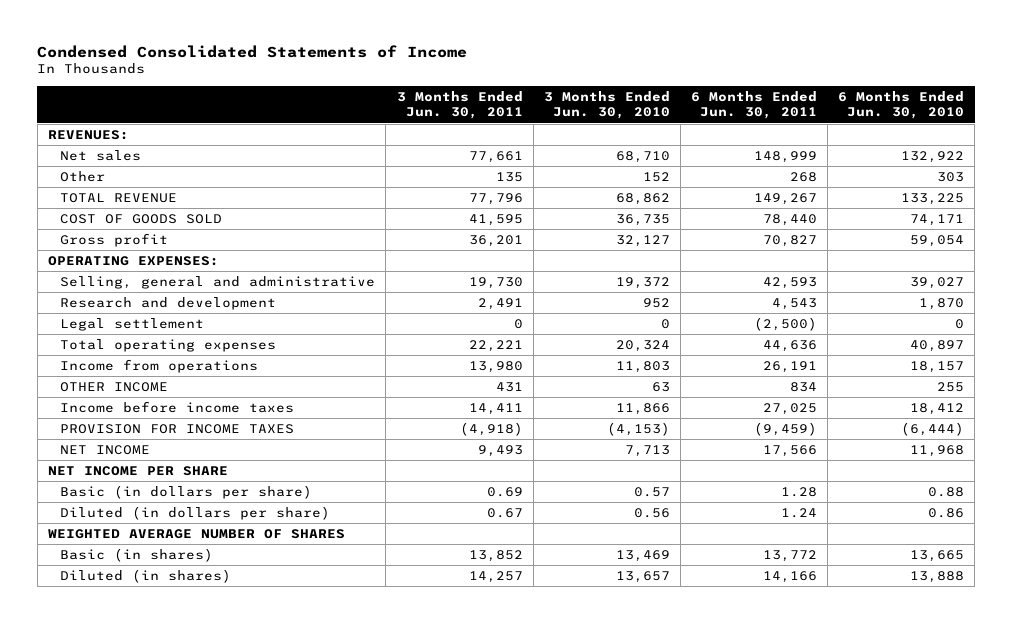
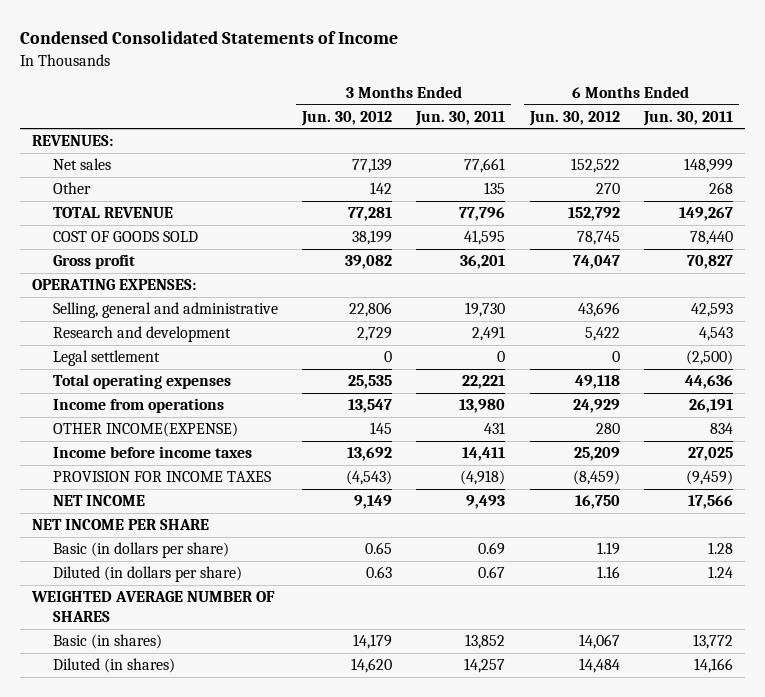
[543,90,670,120] 3 Months Ended Jun. 30, 2010 -> none
[838,90,965,120] 6 Months Ended Jun. 30, 2010 -> none
none -> [300,110,392,126] Jun. 30, 2012
none -> [528,110,620,126] Jun. 30, 2012
[60,382,169,393] OTHER INCOME -> [52,422,238,438] OTHER INCOME(EXPENSE)

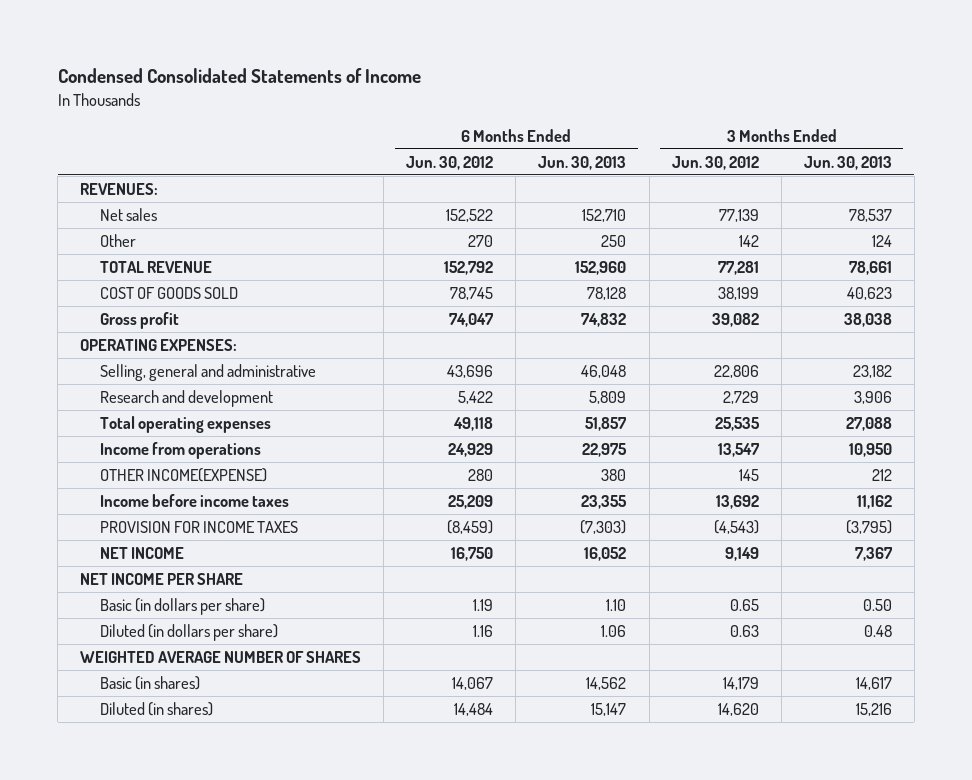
[415,110,506,126] Jun. 30, 2011 -> none
[642,110,733,126] Jun. 30, 2011 -> none
none -> [538,155,627,170] Jun. 30, 2013
none -> [803,155,892,170] Jun. 30, 2013
[52,350,160,367] Legal settlement -> none

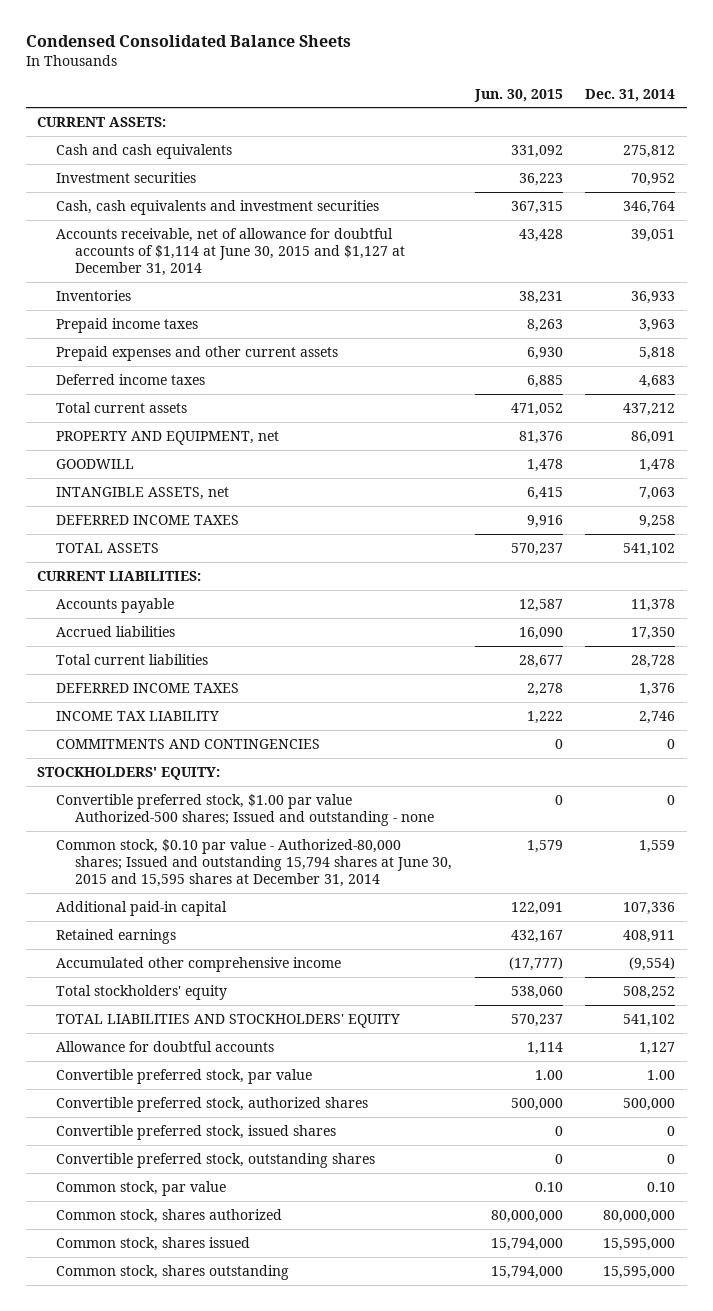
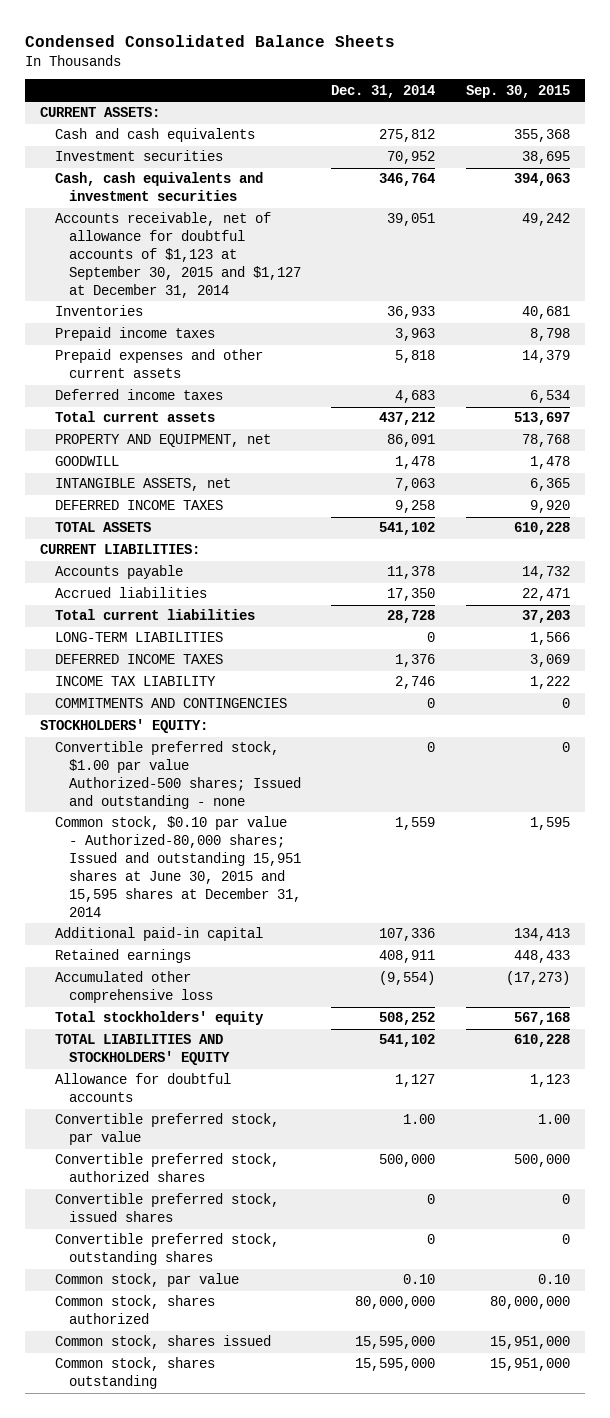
[473,88,563,102] Jun. 30, 2015 -> none
none -> [465,84,570,98] Sep. 30, 2015
[56,227,406,277] Accounts receivable, net of allowance for doubtful accounts of $1,114 at June 30, 2015 and $1,127 at December 31, 2014 -> [54,212,302,298] Accounts receivable, net of allowance for doubtful accounts of $1,123 at September 30, 2015 and $1,127 at December 31, 2014
none -> [54,632,223,643] LONG-TERM LIABILITIES
[56,838,453,888] Common stock, $0.10 par value - Authorized-80,000 shares; Issued and outstanding 15,794 shares at June 30, 2015 and 15,595 shares at December 31, 2014 -> [54,816,302,917] Common stock, $0.10 par value - Authorized-80,000 shares; Issued and outstanding 15,951 shares at June 30, 2015 and 15,595 shares at December 31, 2014
[56,956,342,972] Accumulated other comprehensive income -> [54,971,214,1004] Accumulated other comprehensive loss

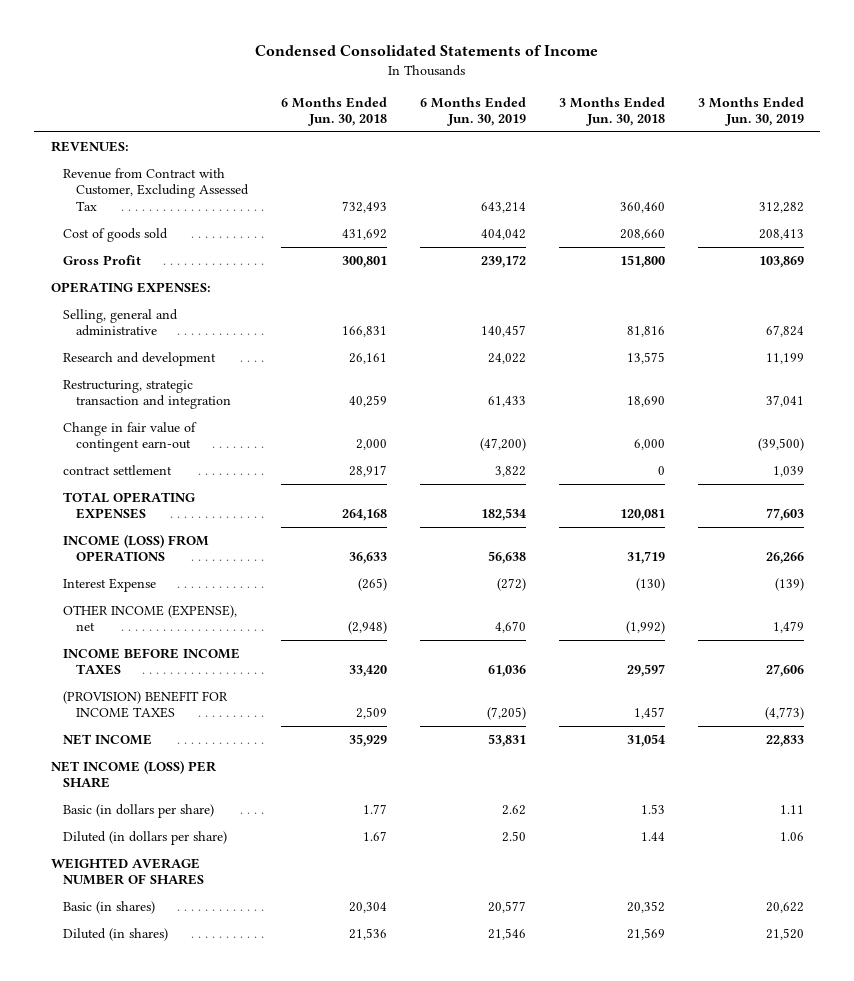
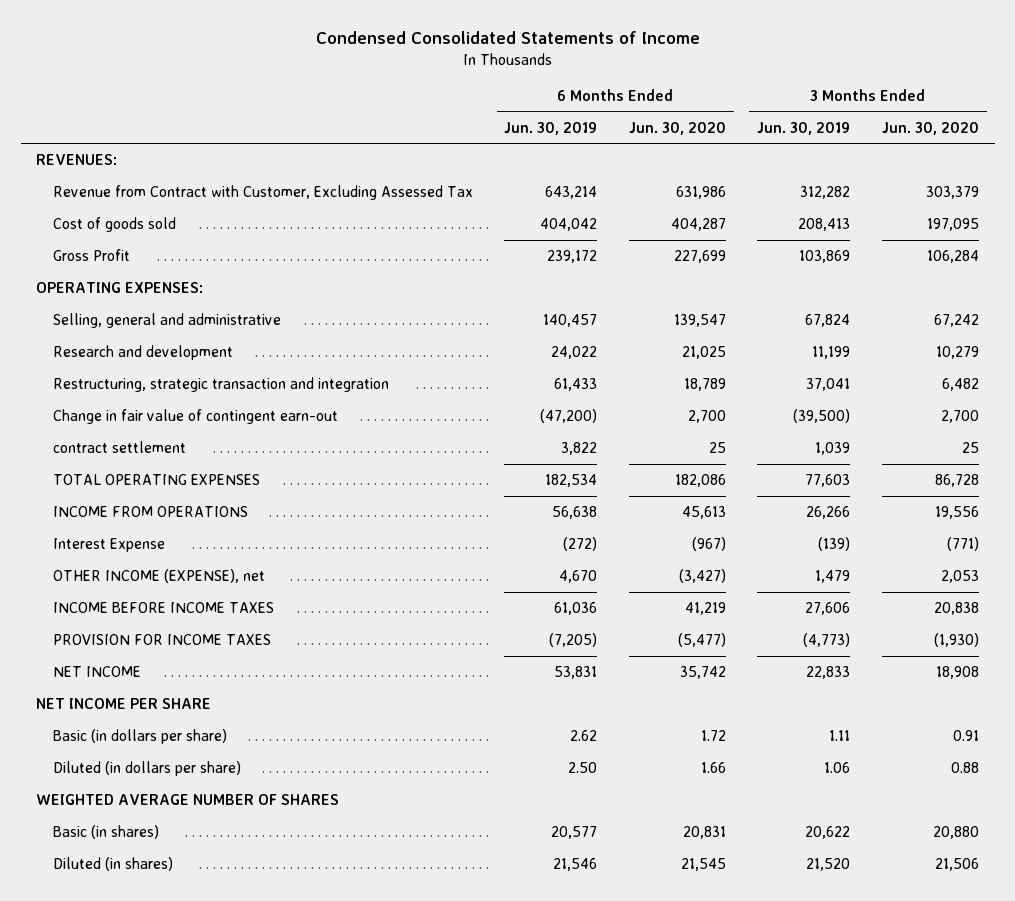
[280,96,387,127] 6 Months Ended Jun. 30, 2018 -> none
[558,96,665,127] 3 Months Ended Jun. 30, 2018 -> none
none -> [628,121,726,135] Jun. 30, 2020
none -> [881,121,979,135] Jun. 30, 2020
[63,533,210,563] INCOME (LOSS) FROM OPERATIONS -> [52,505,248,517] INCOME FROM OPERATIONS
[63,690,229,719] (PROVISION) BENEFIT FOR INCOME TAXES -> [52,633,271,645] PROVISION FOR INCOME TAXES
[50,759,216,789] NET INCOME (LOSS) PER SHARE -> [36,697,212,709] NET INCOME PER SHARE

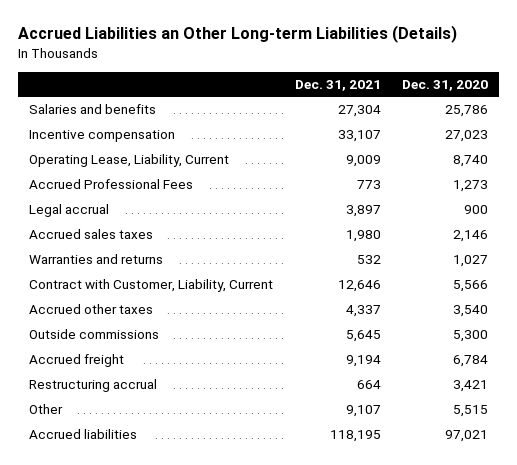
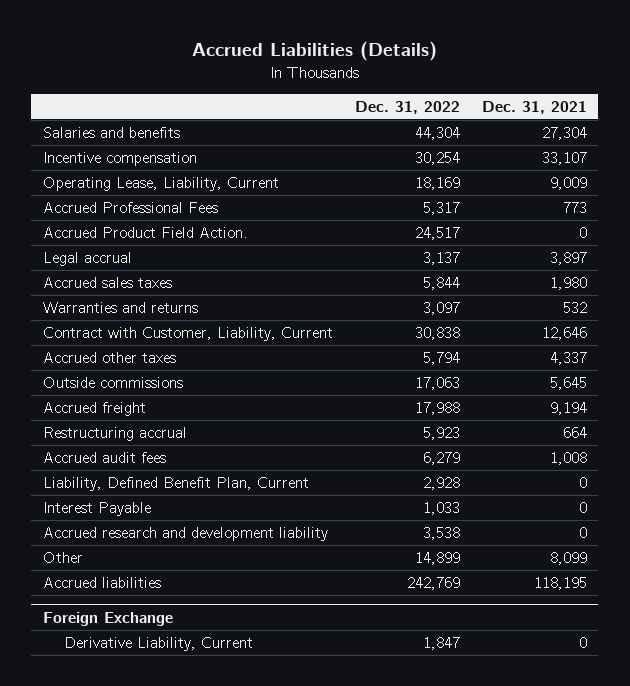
[18,25,458,44] Accrued Liabilities an Other Long-term Liabilities (Details) -> [191,41,437,62] Accrued Liabilities (Details)
[402,79,489,91] Dec. 31, 2020 -> none
none -> [354,100,460,114] Dec. 31, 2022
none -> [42,226,248,238] Accrued Product Field Action.
none -> [42,451,166,463] Accrued audit fees
none -> [42,476,309,491] Liability, Defined Benefit Plan, Current
none -> [42,501,151,516] Interest Payable
none -> [42,526,328,541] Accrued research and development liability
[345,405,381,418] 9,107 -> [550,551,588,565] 8,099
none -> [42,611,173,626] Foreign Exchange
none -> [63,636,253,651] Derivative Liability, Current

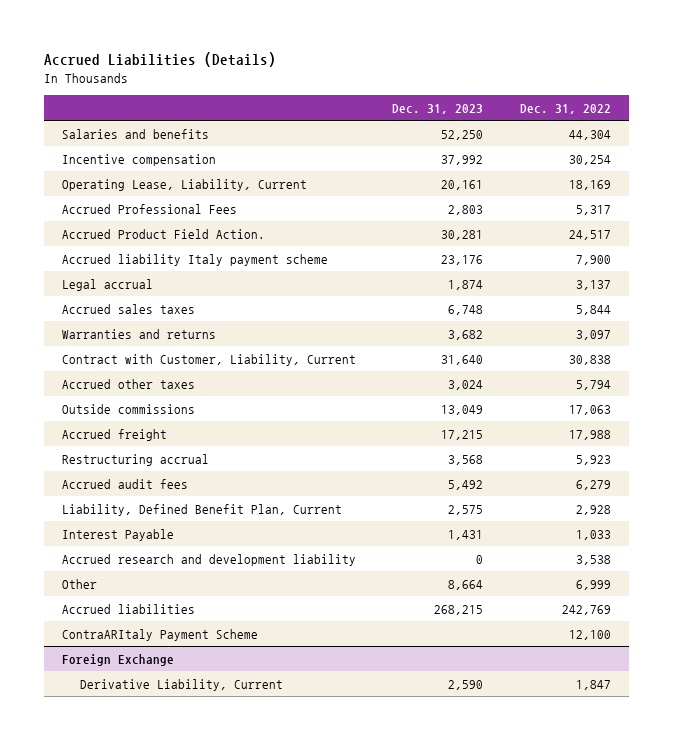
[482,100,588,114] Dec. 31, 2021 -> none
none -> [392,104,484,115] Dec. 31, 2023
none -> [62,253,329,266] Accrued liability Italy payment scheme
[414,551,460,565] 14,899 -> [575,579,611,590] 6,999
none -> [62,628,259,641] ContraARItaly Payment Scheme

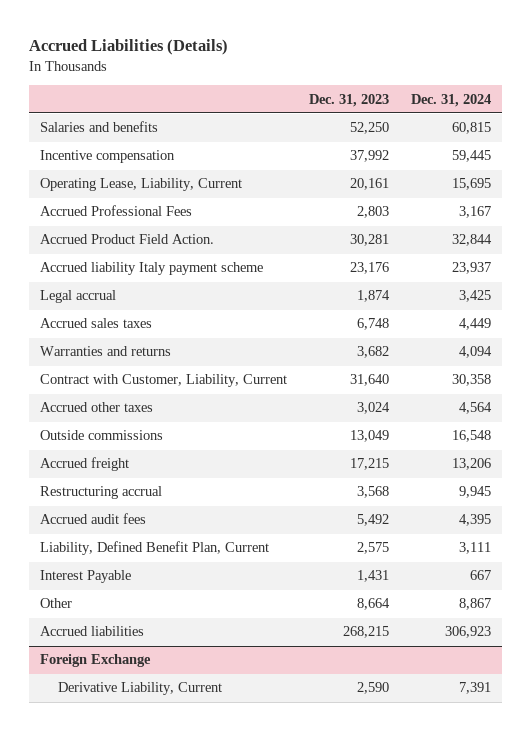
[519,104,611,115] Dec. 31, 2022 -> none
none -> [410,93,491,107] Dec. 31, 2024
[62,553,357,566] Accrued research and development liability -> none
[62,628,259,641] ContraARItaly Payment Scheme -> none

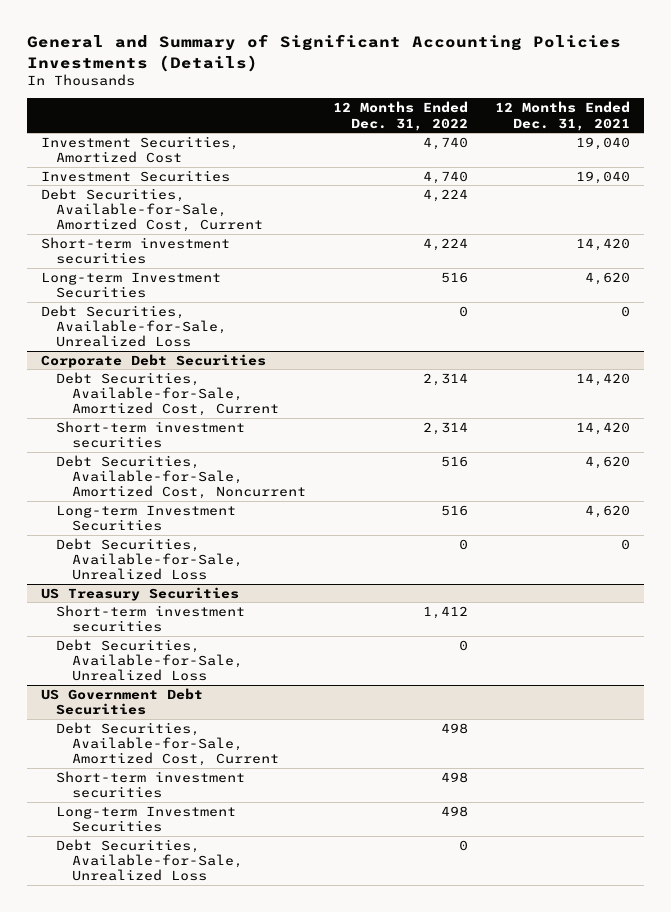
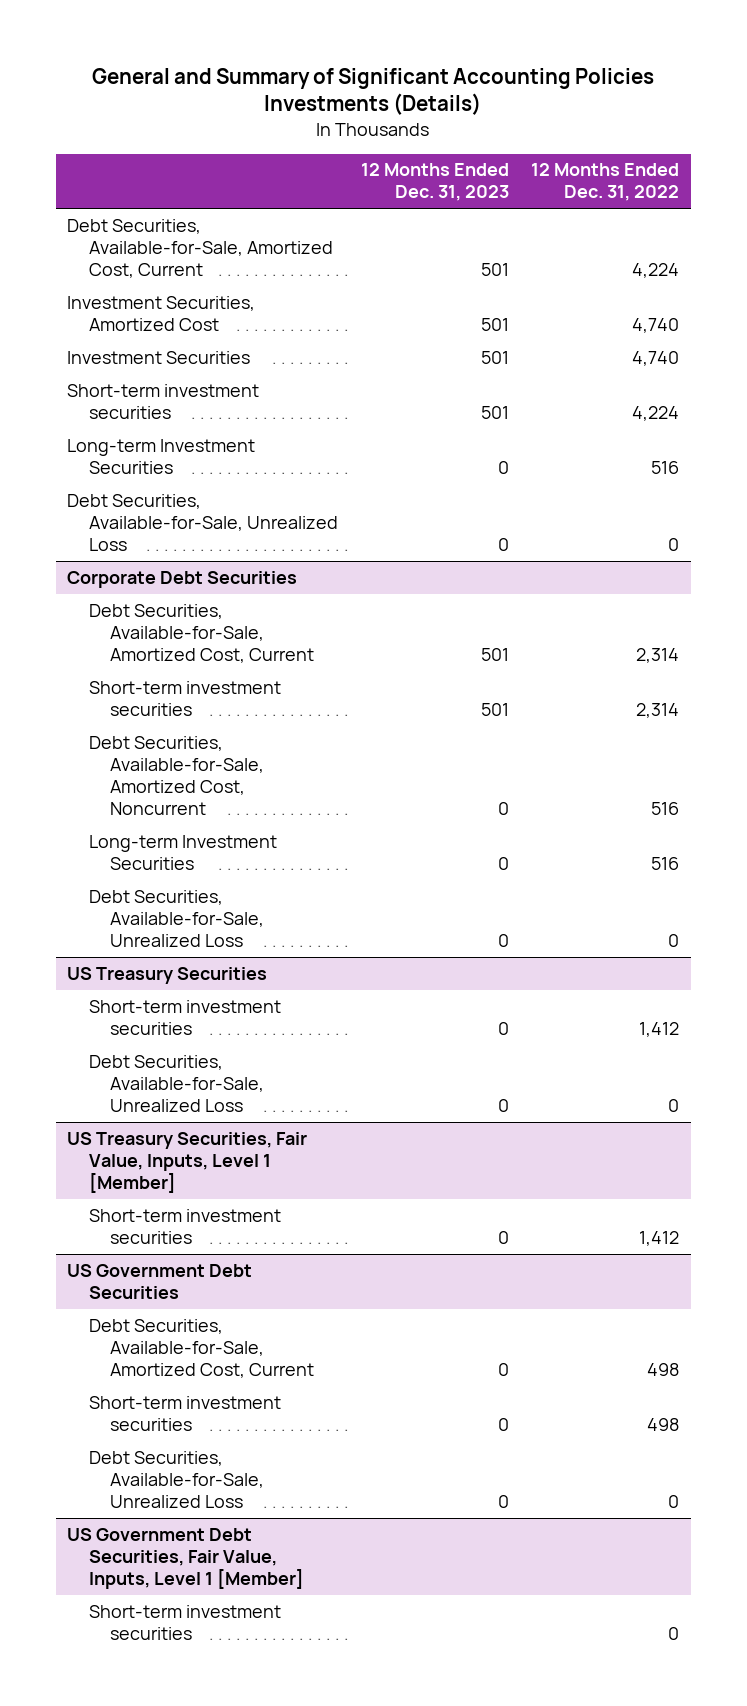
[495,101,631,131] 12 Months Ended Dec. 31, 2021 -> none
none -> [360,163,509,202] 12 Months Ended Dec. 31, 2023
[40,187,264,233] Debt Securities, Available-for-Sale, Amortized Cost, Current -> [67,218,333,278] Debt Securities, Available-for-Sale, Amortized Cost, Current
none -> [67,1131,308,1193] US Treasury Securities, Fair Value, Inputs, Level 1 [Member]
none -> [88,1208,281,1244] Short-term investment securities
[56,805,237,833] Long-term Investment Securities -> none
none -> [67,1527,304,1589] US Government Debt Securities, Fair Value, Inputs, Level 1 [Member]
none -> [88,1604,281,1640] Short-term investment securities

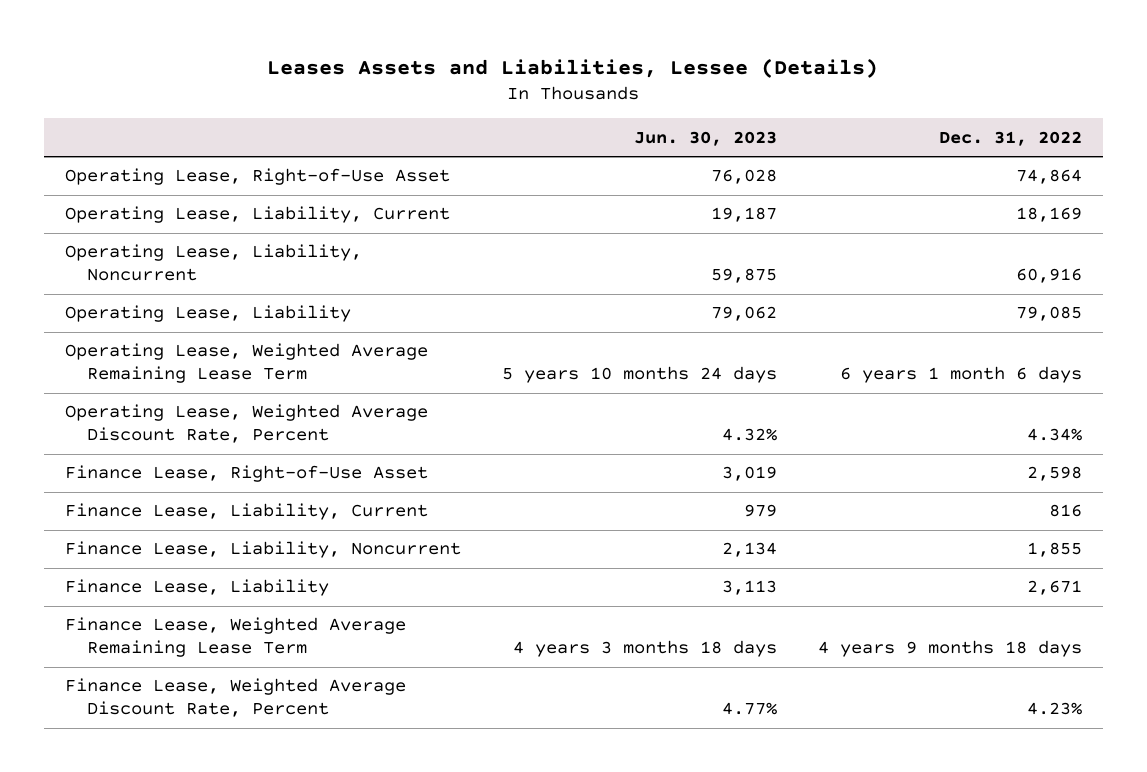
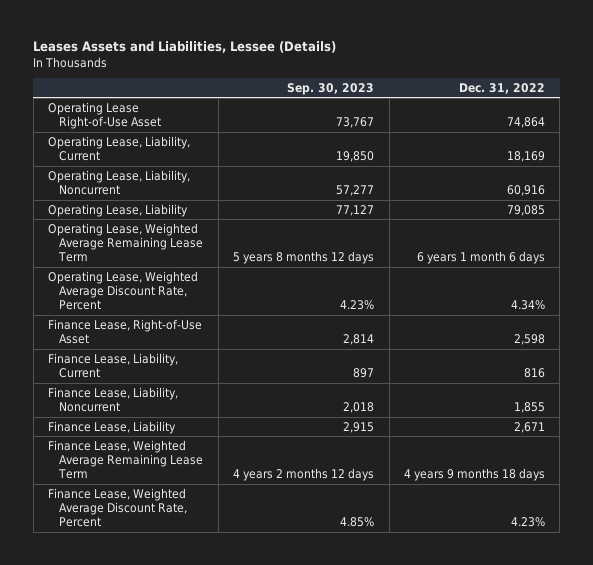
[633,130,777,146] Jun. 30, 2023 -> none
none -> [287,82,375,95] Sep. 30, 2023
[64,168,450,186] Operating Lease, Right-of-Use Asset -> [48,101,162,130] Operating Lease Right-of-Use Asset

